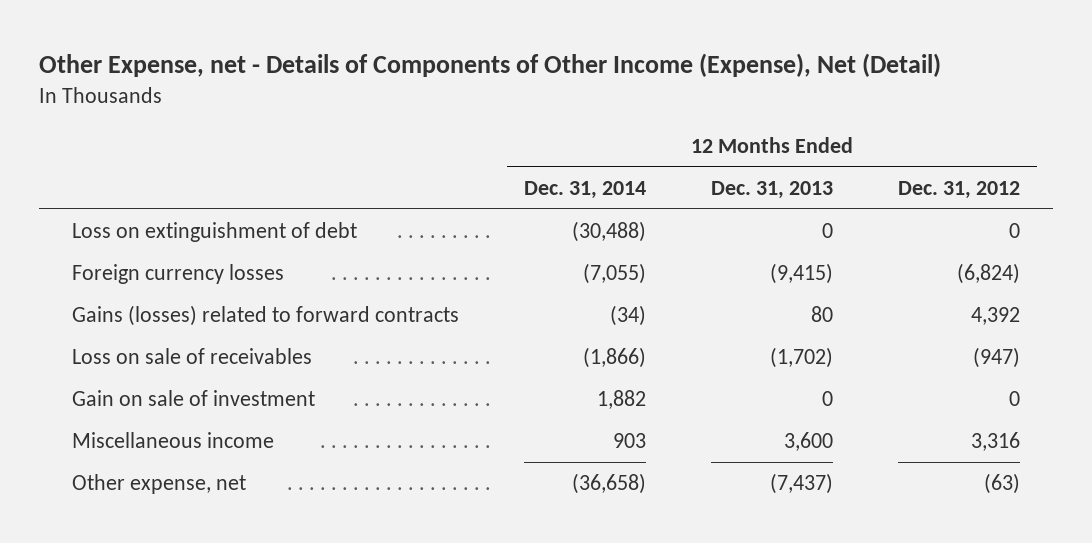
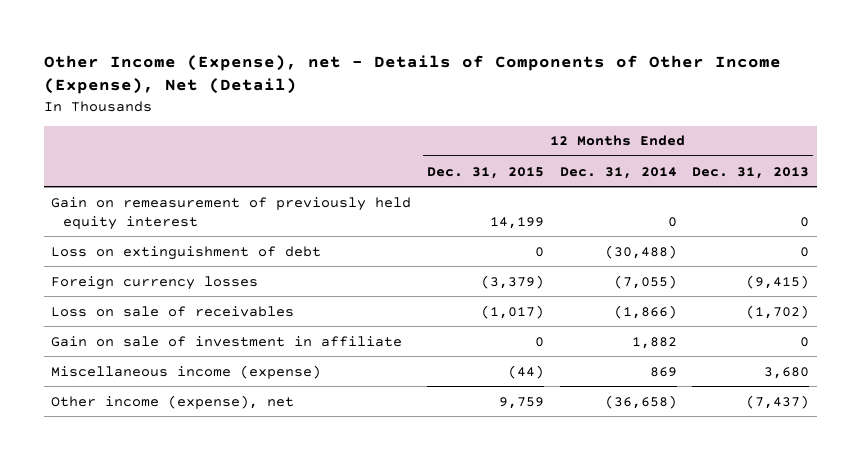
[38,53,941,78] Other Expense, net - Details of Components of Other Income (Expense), Net (Detail) -> [43,54,781,95] Other Income (Expense), net - Details of Components of Other Income (Expense), Net (Detail)
[898,180,1021,199] Dec. 31, 2012 -> none
none -> [426,166,544,179] Dec. 31, 2015
none -> [51,196,412,230] Gain on remeasurement of previously held equity interest
[71,305,459,327] Gains (losses) related to forward contracts -> none
[71,390,315,407] Gain on sale of investment -> [51,335,403,347] Gain on sale of investment in affiliate
[71,432,274,449] Miscellaneous income -> [51,364,322,379] Miscellaneous income (expense)
[612,433,646,449] 903 -> [649,366,677,377] 869
[784,432,834,452] 3,600 -> [764,366,810,379] 3,680
[71,474,246,495] Other expense, net -> [51,394,295,409] Other income (expense), net

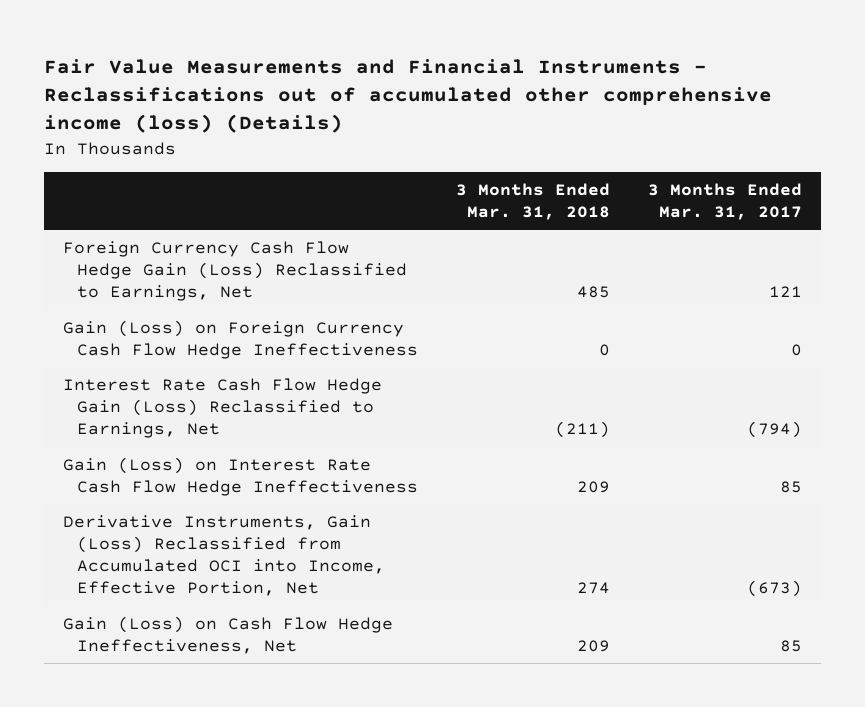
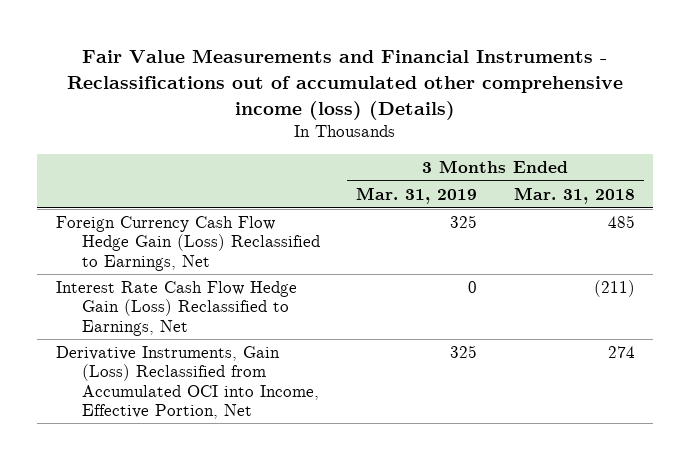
[647,182,802,220] 3 Months Ended Mar. 31, 2017 -> none
none -> [356,186,478,204] Mar. 31, 2019
[63,320,419,360] Gain (Loss) on Foreign Currency Cash Flow Hedge Ineffectiveness -> none
[63,457,419,497] Gain (Loss) on Interest Rate Cash Flow Hedge Ineffectiveness -> none
[63,616,394,655] Gain (Loss) on Cash Flow Hedge Ineffectiveness, Net -> none

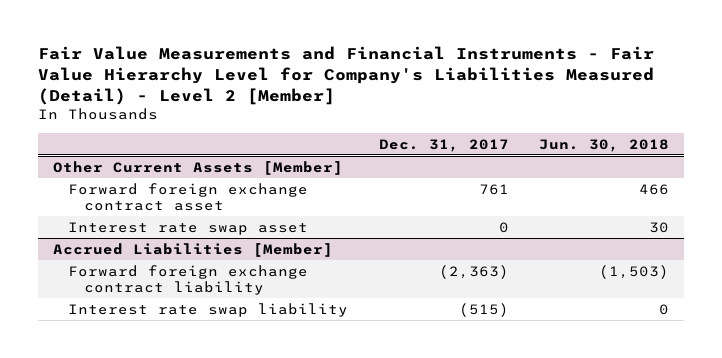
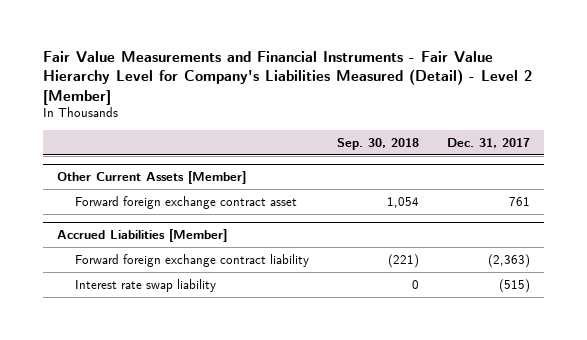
[538,138,669,152] Jun. 30, 2018 -> none
none -> [336,137,419,150] Sep. 30, 2018
[68,221,309,235] Interest rate swap asset -> none

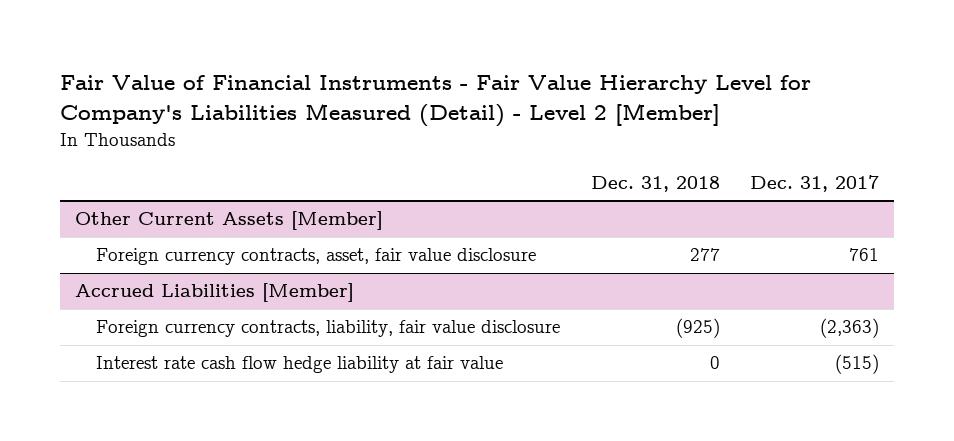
[42,50,532,105] Fair Value Measurements and Financial Instruments - Fair Value Hierarchy Level for Company's Liabilities Measured (Detail) - Level 2 [Member] -> [60,75,812,127] Fair Value of Financial Instruments - Fair Value Hierarchy Level for Company's Liabilities Measured (Detail) - Level 2 [Member]
[336,137,419,150] Sep. 30, 2018 -> none
none -> [590,176,720,193] Dec. 31, 2018
[74,195,297,209] Forward foreign exchange contract asset -> [96,248,537,266] Foreign currency contracts, asset, fair value disclosure
[74,253,309,267] Forward foreign exchange contract liability -> [96,320,561,338] Foreign currency contracts, liability, fair value disclosure
[74,278,216,292] Interest rate swap liability -> [96,356,504,374] Interest rate cash flow hedge liability at fair value

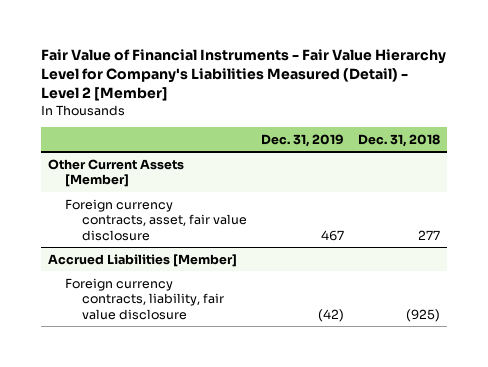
[749,175,879,193] Dec. 31, 2017 -> none
none -> [261,133,345,147] Dec. 31, 2019
[96,356,504,374] Interest rate cash flow hedge liability at fair value -> none

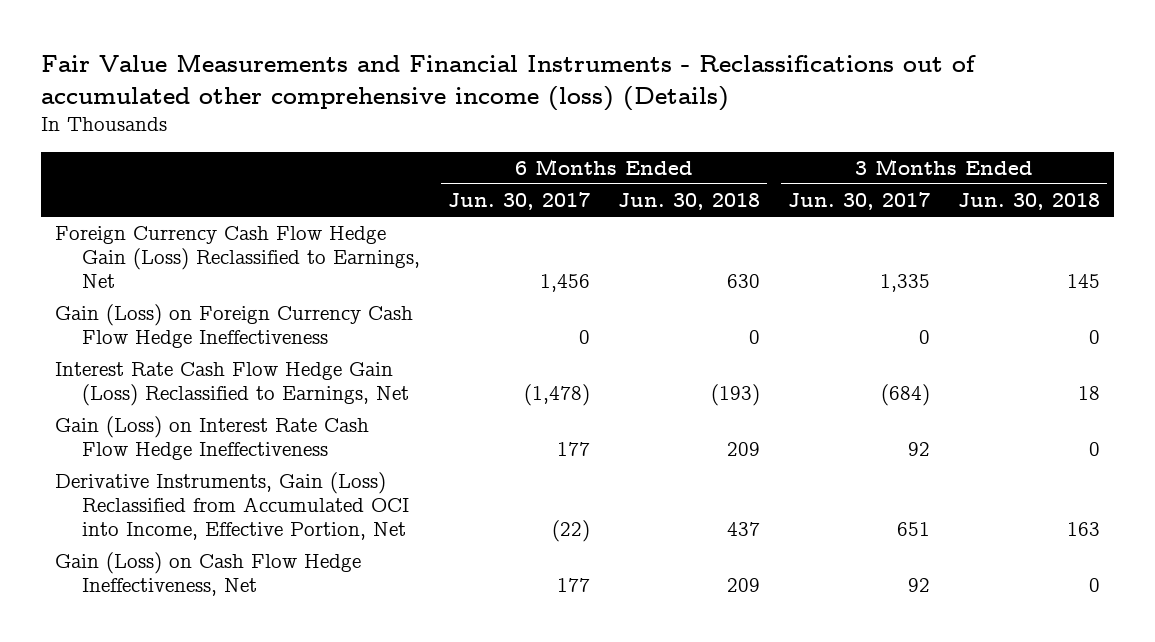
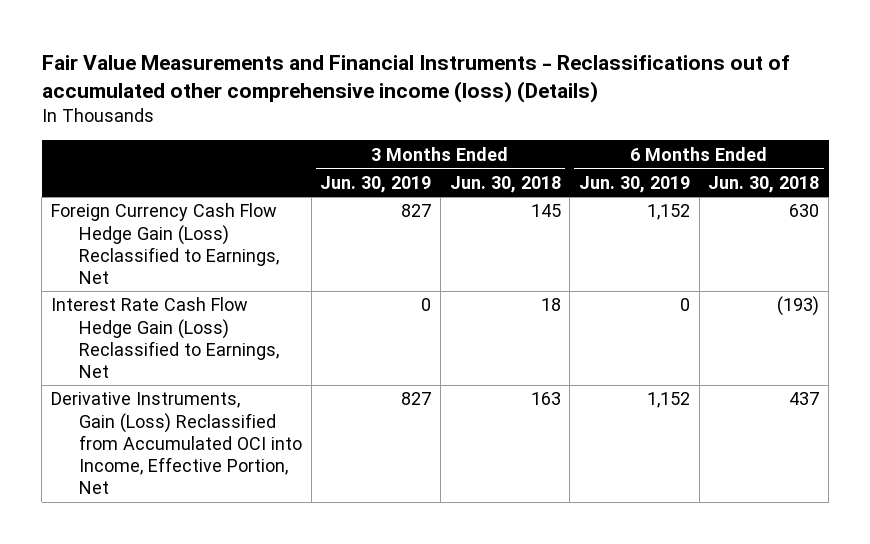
[447,192,590,211] Jun. 30, 2017 -> none
[788,192,931,211] Jun. 30, 2017 -> none
none -> [320,175,432,193] Jun. 30, 2019
none -> [579,175,691,193] Jun. 30, 2019
[54,304,413,349] Gain (Loss) on Foreign Currency Cash Flow Hedge Ineffectiveness -> none
[54,416,369,461] Gain (Loss) on Interest Rate Cash Flow Hedge Ineffectiveness -> none
[54,552,361,597] Gain (Loss) on Cash Flow Hedge Ineffectiveness, Net -> none

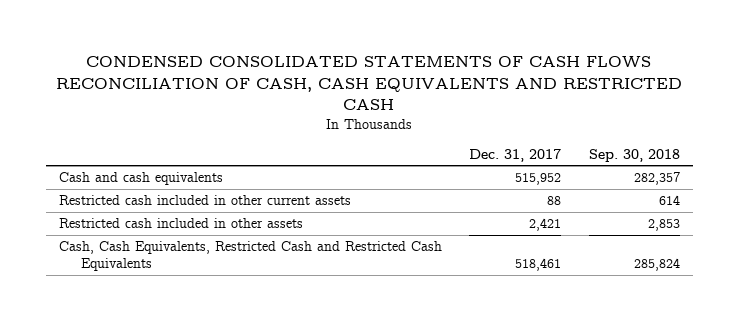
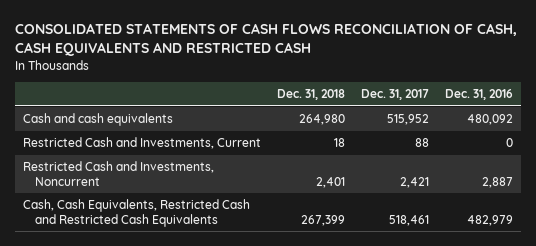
[56,56,683,111] CONDENSED CONSOLIDATED STATEMENTS OF CASH FLOWS RECONCILIATION OF CASH, CASH EQUIVALENTS AND RESTRICTED CASH -> [15,23,518,57] CONSOLIDATED STATEMENTS OF CASH FLOWS RECONCILIATION OF CASH, CASH EQUIVALENTS AND RESTRICTED CASH
[588,148,680,162] Sep. 30, 2018 -> none
none -> [277,88,346,100] Dec. 31, 2018
none -> [444,88,513,100] Dec. 31, 2016
[59,195,352,206] Restricted cash included in other current assets -> [23,137,262,150] Restricted Cash and Investments, Current
[59,218,304,229] Restricted cash included in other assets -> [23,161,215,186] Restricted Cash and Investments, Noncurrent

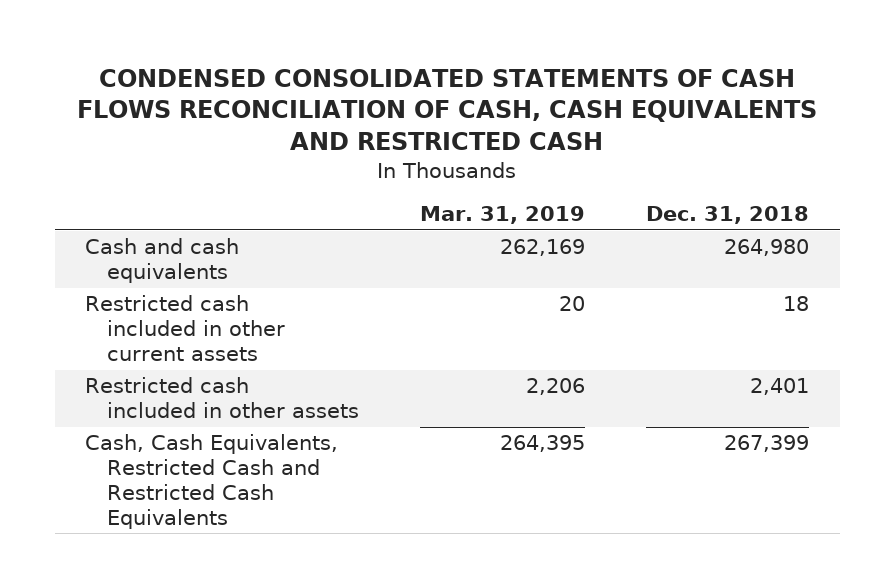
[15,23,518,57] CONSOLIDATED STATEMENTS OF CASH FLOWS RECONCILIATION OF CASH, CASH EQUIVALENTS AND RESTRICTED CASH -> [77,68,818,151] CONDENSED CONSOLIDATED STATEMENTS OF CASH FLOWS RECONCILIATION OF CASH, CASH EQUIVALENTS AND RESTRICTED CASH
[361,88,430,100] Dec. 31, 2017 -> none
[444,88,513,100] Dec. 31, 2016 -> none
none -> [419,206,585,225] Mar. 31, 2019
[23,137,262,150] Restricted Cash and Investments, Current -> [85,295,285,362] Restricted cash included in other current assets
[23,161,215,186] Restricted Cash and Investments, Noncurrent -> [85,377,359,419] Restricted cash included in other assets

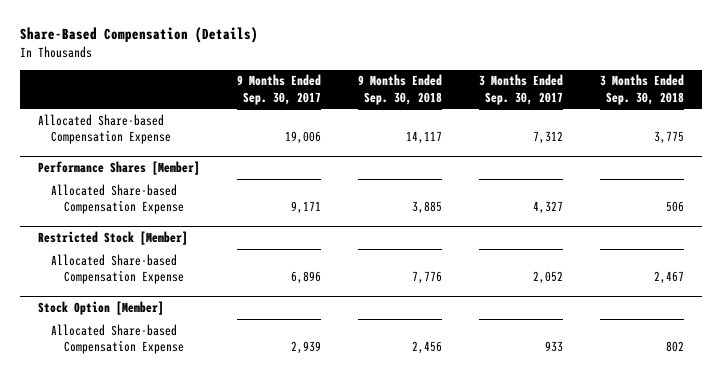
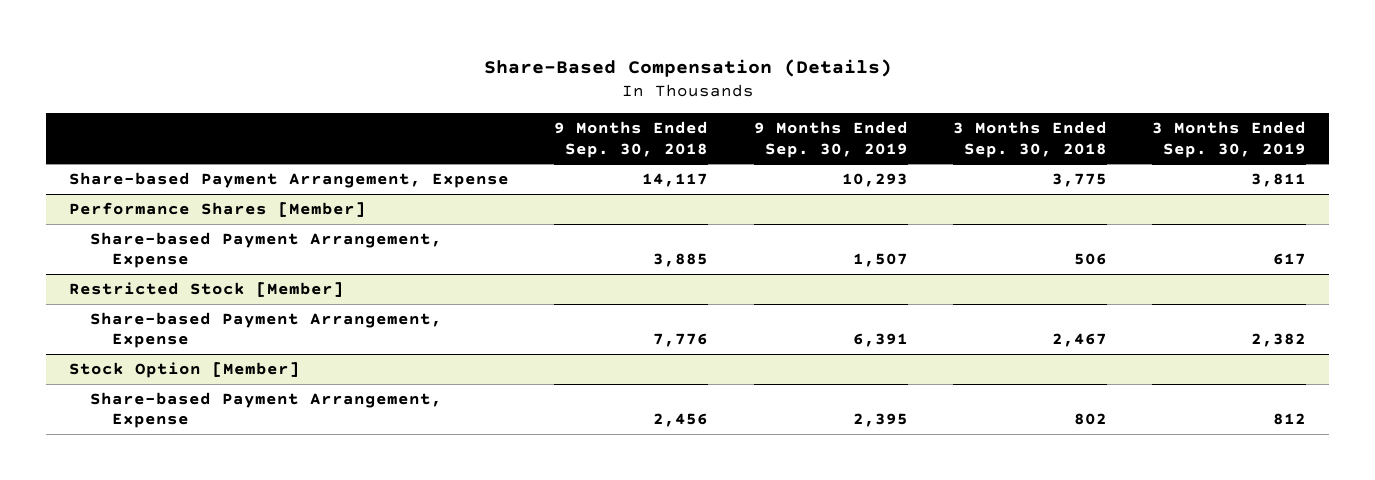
[237,74,322,105] 9 Months Ended Sep. 30, 2017 -> none
[479,74,564,105] 3 Months Ended Sep. 30, 2017 -> none
none -> [753,121,908,158] 9 Months Ended Sep. 30, 2019
none -> [1152,121,1307,158] 3 Months Ended Sep. 30, 2019
[38,113,172,145] Allocated Share-based Compensation Expense -> [68,171,509,188] Share-based Payment Arrangement, Expense
[51,183,185,215] Allocated Share-based Compensation Expense -> [90,231,443,269] Share-based Payment Arrangement, Expense
[51,253,185,285] Allocated Share-based Compensation Expense -> [90,311,443,349] Share-based Payment Arrangement, Expense
[51,323,185,355] Allocated Share-based Compensation Expense -> [90,391,443,429] Share-based Payment Arrangement, Expense

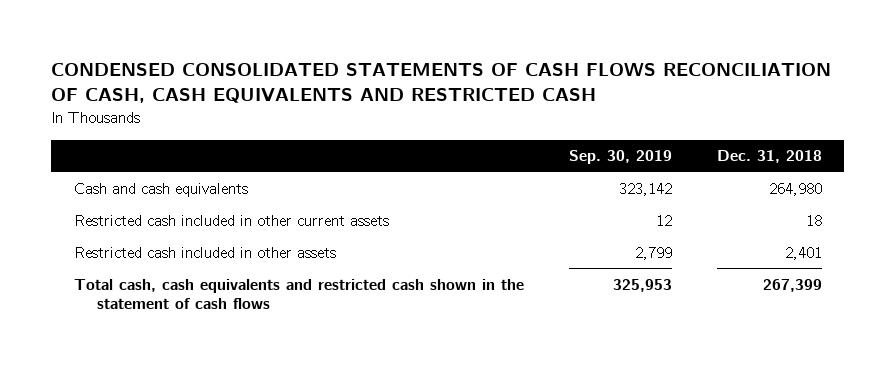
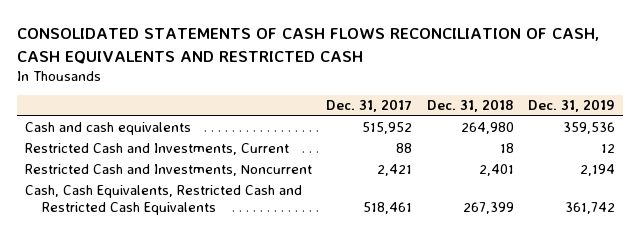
[51,63,832,104] CONDENSED CONSOLIDATED STATEMENTS OF CASH FLOWS RECONCILIATION OF CASH, CASH EQUIVALENTS AND RESTRICTED CASH -> [17,28,600,64] CONSOLIDATED STATEMENTS OF CASH FLOWS RECONCILIATION OF CASH, CASH EQUIVALENTS AND RESTRICTED CASH
[568,150,672,165] Sep. 30, 2019 -> none
none -> [326,99,413,113] Dec. 31, 2017
none -> [528,99,616,113] Dec. 31, 2019
[73,214,389,226] Restricted cash included in other current assets -> [24,143,289,156] Restricted Cash and Investments, Current
[73,246,336,258] Restricted cash included in other assets -> [24,164,312,177] Restricted Cash and Investments, Noncurrent
[73,278,524,309] Total cash, cash equivalents and restricted cash shown in the statement of cash flows -> [24,185,302,215] Cash, Cash Equivalents, Restricted Cash and Restricted Cash Equivalents

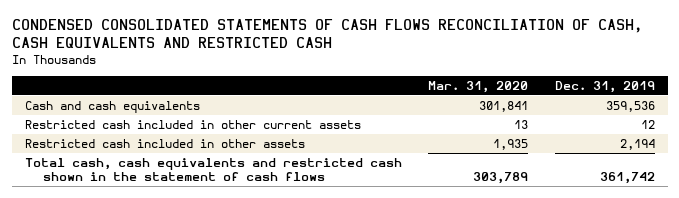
[17,28,600,64] CONSOLIDATED STATEMENTS OF CASH FLOWS RECONCILIATION OF CASH, CASH EQUIVALENTS AND RESTRICTED CASH -> [11,19,642,49] CONDENSED CONSOLIDATED STATEMENTS OF CASH FLOWS RECONCILIATION OF CASH, CASH EQUIVALENTS AND RESTRICTED CASH
[326,99,413,113] Dec. 31, 2017 -> none
[426,99,514,113] Dec. 31, 2018 -> none
none -> [428,81,529,94] Mar. 31, 2020
[24,143,289,156] Restricted Cash and Investments, Current -> [24,119,361,129] Restricted cash included in other current assets
[24,164,312,177] Restricted Cash and Investments, Noncurrent -> [24,138,305,148] Restricted cash included in other assets
[24,185,302,215] Cash, Cash Equivalents, Restricted Cash and Restricted Cash Equivalents -> [24,157,402,182] Total cash, cash equivalents and restricted cash shown in the statement of cash flows

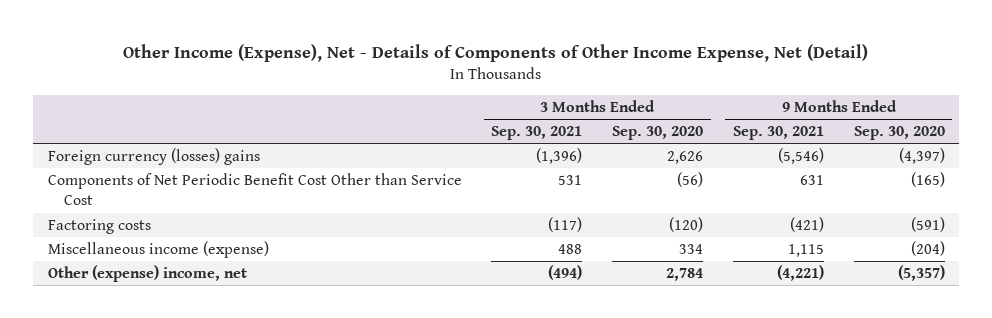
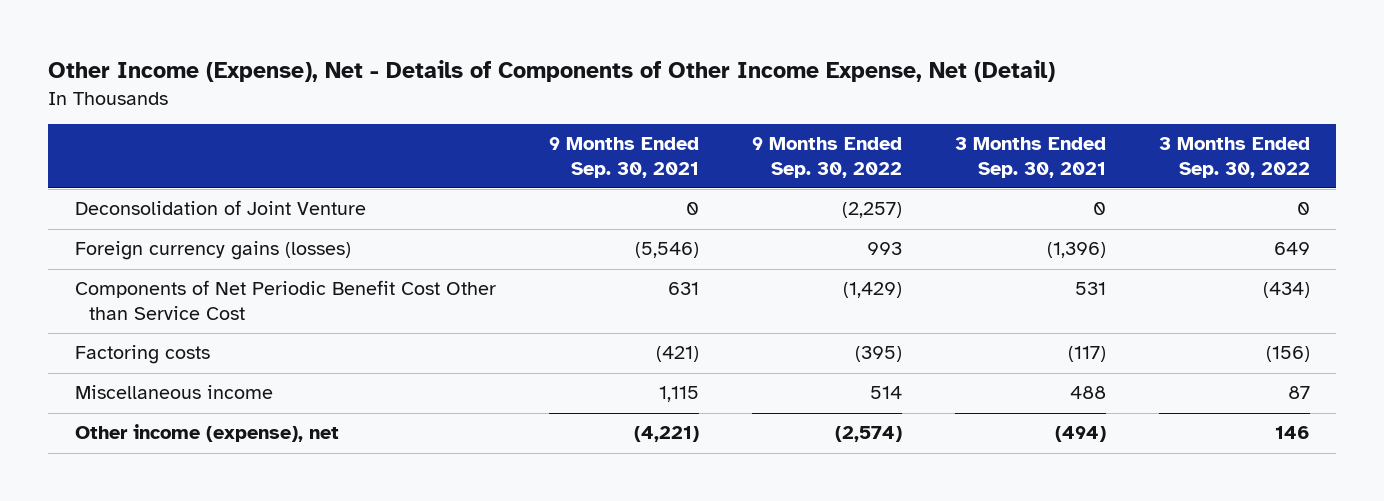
[612,126,704,141] Sep. 30, 2020 -> none
[853,126,945,141] Sep. 30, 2020 -> none
none -> [751,137,902,178] 9 Months Ended Sep. 30, 2022
none -> [1158,137,1310,178] 3 Months Ended Sep. 30, 2022
none -> [74,200,366,216] Deconsolidation of Joint Venture
[47,148,260,166] Foreign currency (losses) gains -> [74,241,351,261] Foreign currency gains (losses)
[47,241,269,259] Miscellaneous income (expense) -> [74,385,273,400] Miscellaneous income
[47,265,247,283] Other (expense) income, net -> [74,424,339,443] Other income (expense), net

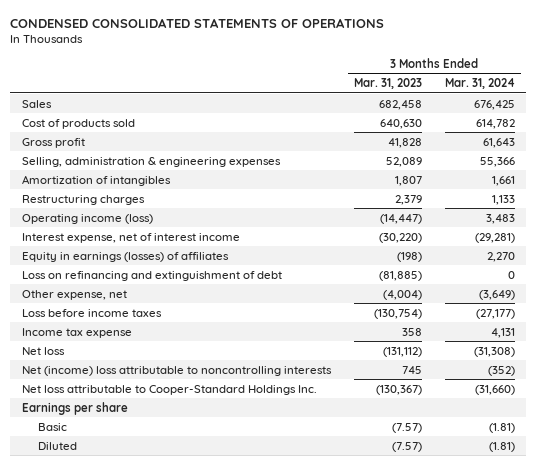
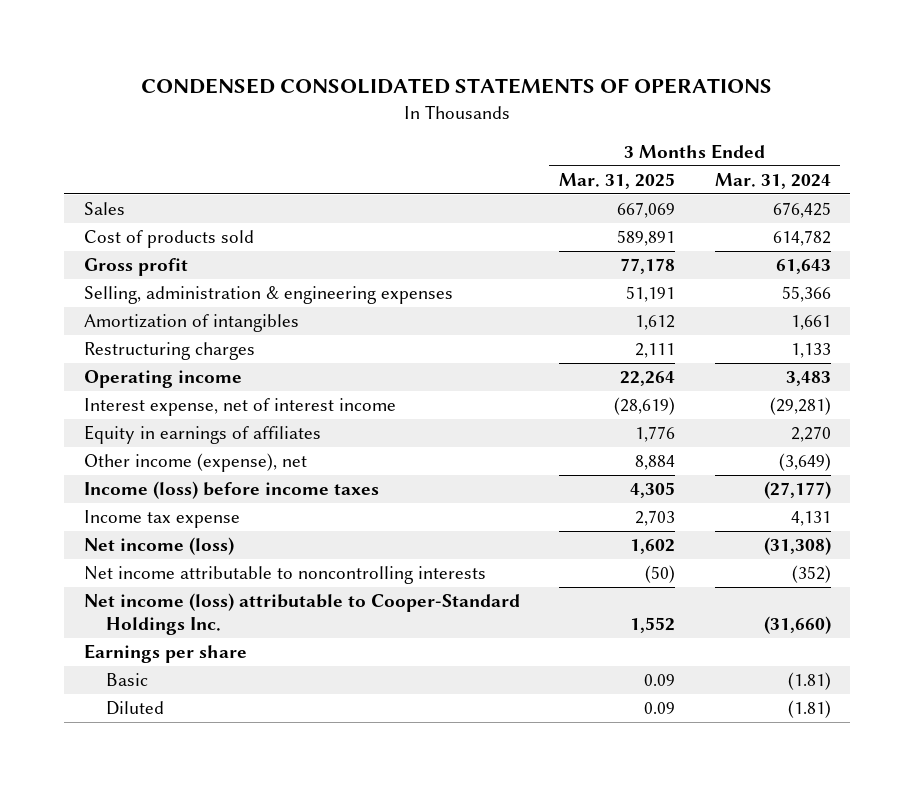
[353,78,422,90] Mar. 31, 2023 -> none
none -> [559,172,676,189] Mar. 31, 2025
[21,213,153,224] Operating income (loss) -> [83,370,242,389] Operating income
[21,270,282,281] Loss on refinancing and extinguishment of debt -> none
[21,251,229,262] Equity in earnings (losses) of affiliates -> [83,425,321,445] Equity in earnings of affiliates
[21,289,127,300] Other expense, net -> [83,453,307,473] Other income (expense), net
[21,308,162,317] Loss before income taxes -> [83,481,379,500] Income (loss) before income taxes
[21,346,65,355] Net loss -> [83,537,234,556] Net income (loss)
[21,365,332,376] Net (income) loss attributable to noncontrolling interests -> [83,566,486,585] Net income attributable to noncontrolling interests
[21,384,317,395] Net loss attributable to Cooper-Standard Holdings Inc. -> [83,593,520,636] Net income (loss) attributable to Cooper-Standard Holdings Inc.

